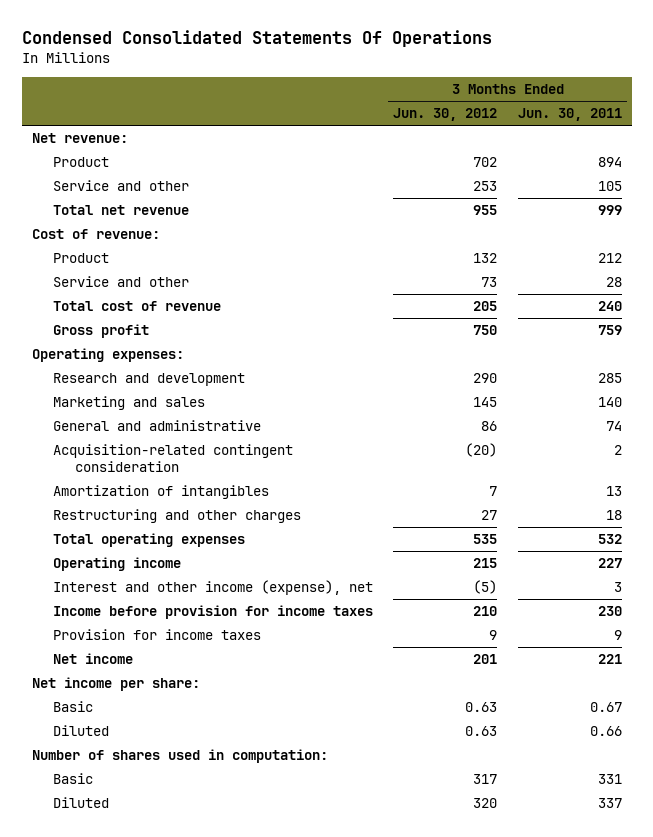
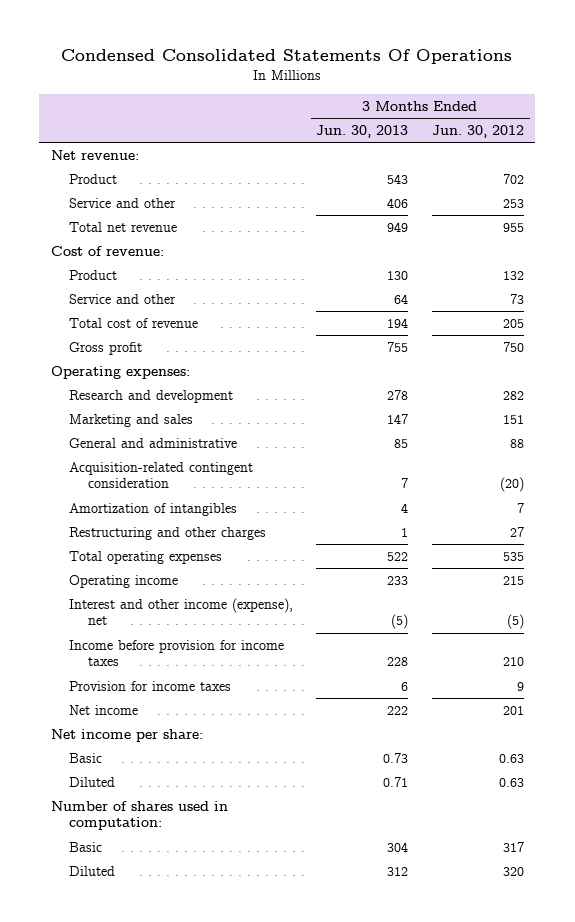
[517,108,622,122] Jun. 30, 2011 -> none
none -> [316,125,409,139] Jun. 30, 2013
[473,373,498,384] 290 -> [502,390,524,400] 282
[473,397,498,408] 145 -> [502,414,524,424] 151
[481,421,498,432] 86 -> [509,438,524,448] 88

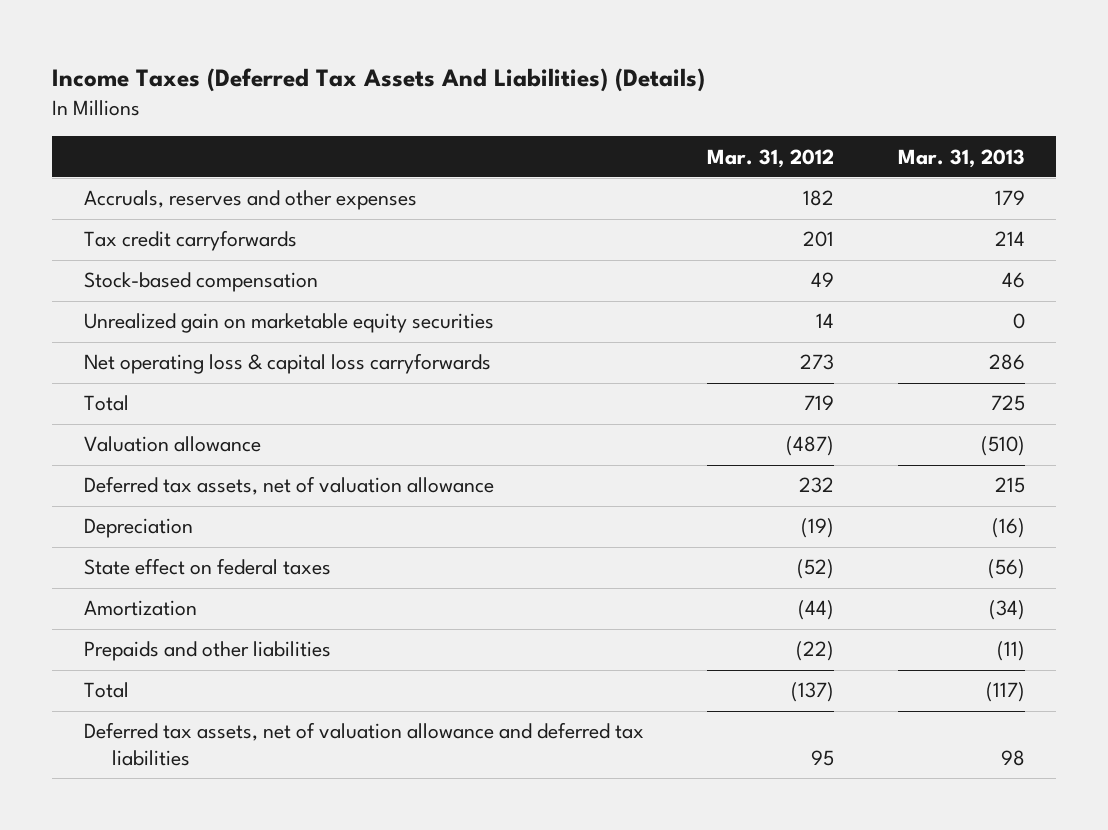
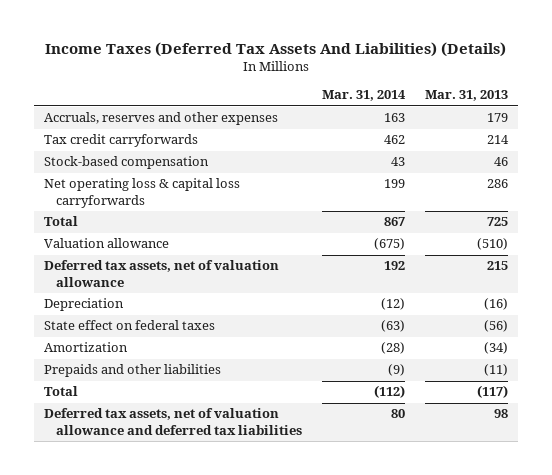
[707,148,835,168] Mar. 31, 2012 -> none
none -> [322,90,407,102] Mar. 31, 2014
[83,313,494,334] Unrealized gain on marketable equity securities -> none

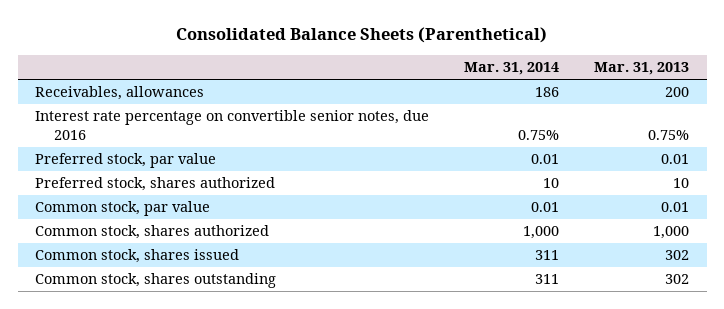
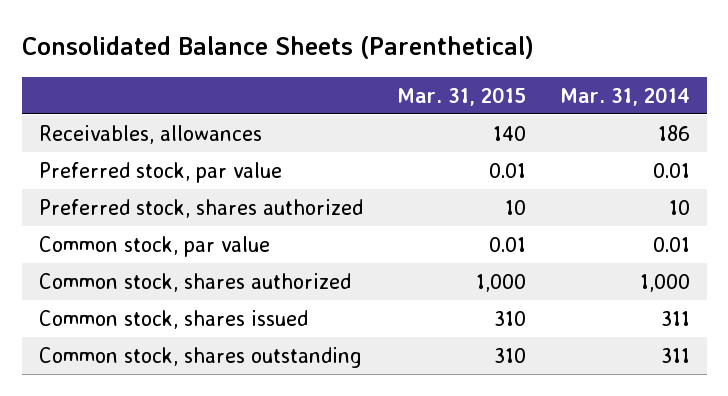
[594,62,690,76] Mar. 31, 2013 -> none
none -> [396,86,526,106] Mar. 31, 2015
[35,110,430,140] Interest rate percentage on convertible senior notes, due 2016 -> none

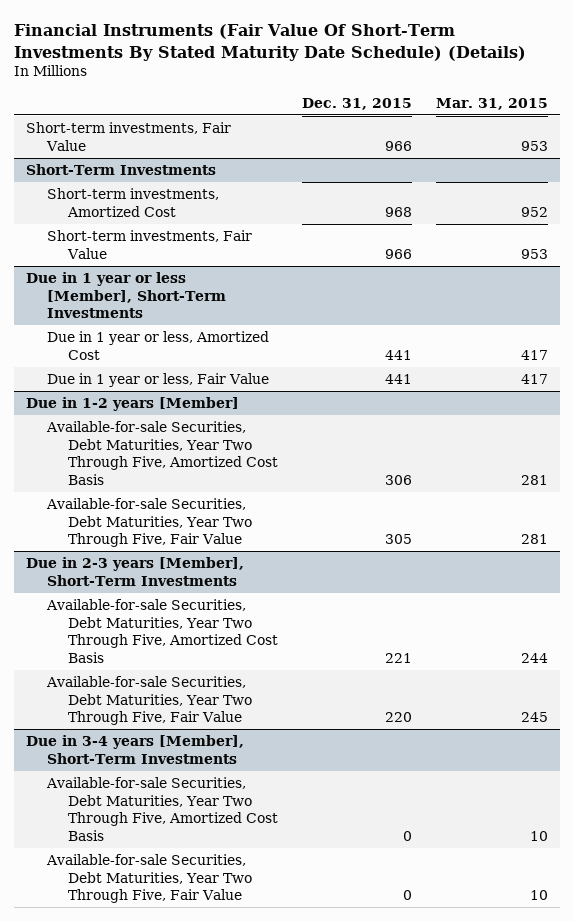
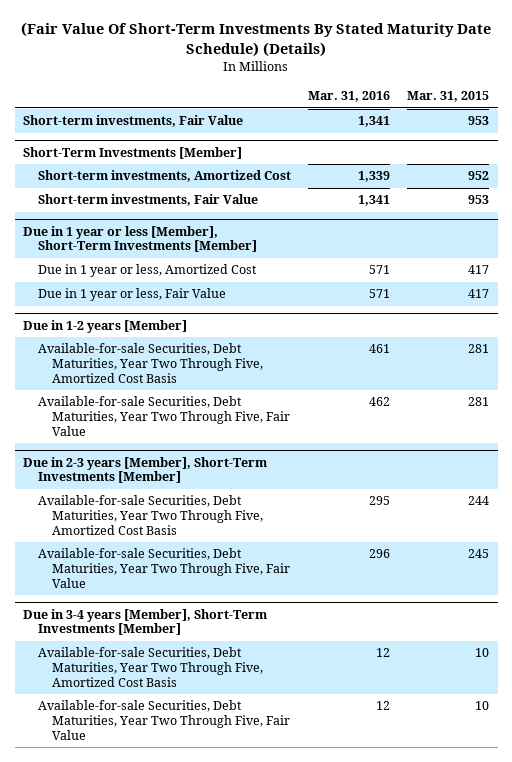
[14,24,527,61] Financial Instruments (Fair Value Of Short-Term Investments By Stated Maturity Date Schedule) (Details) -> [21,22,492,58] (Fair Value Of Short-Term Investments By Stated Maturity Date Schedule) (Details)
[301,97,412,110] Dec. 31, 2015 -> none
none -> [307,91,390,103] Mar. 31, 2016
[26,164,217,176] Short-Term Investments -> [23,146,243,159] Short-Term Investments [Member]
[26,272,227,319] Due in 1 year or less [Member], Short-Term Investments -> [23,225,257,253] Due in 1 year or less [Member], Short-Term Investments [Member]
[26,557,245,586] Due in 2-3 years [Member], Short-Term Investments -> [23,456,268,484] Due in 2-3 years [Member], Short-Term Investments [Member]
[26,735,245,764] Due in 3-4 years [Member], Short-Term Investments -> [23,608,268,636] Due in 3-4 years [Member], Short-Term Investments [Member]

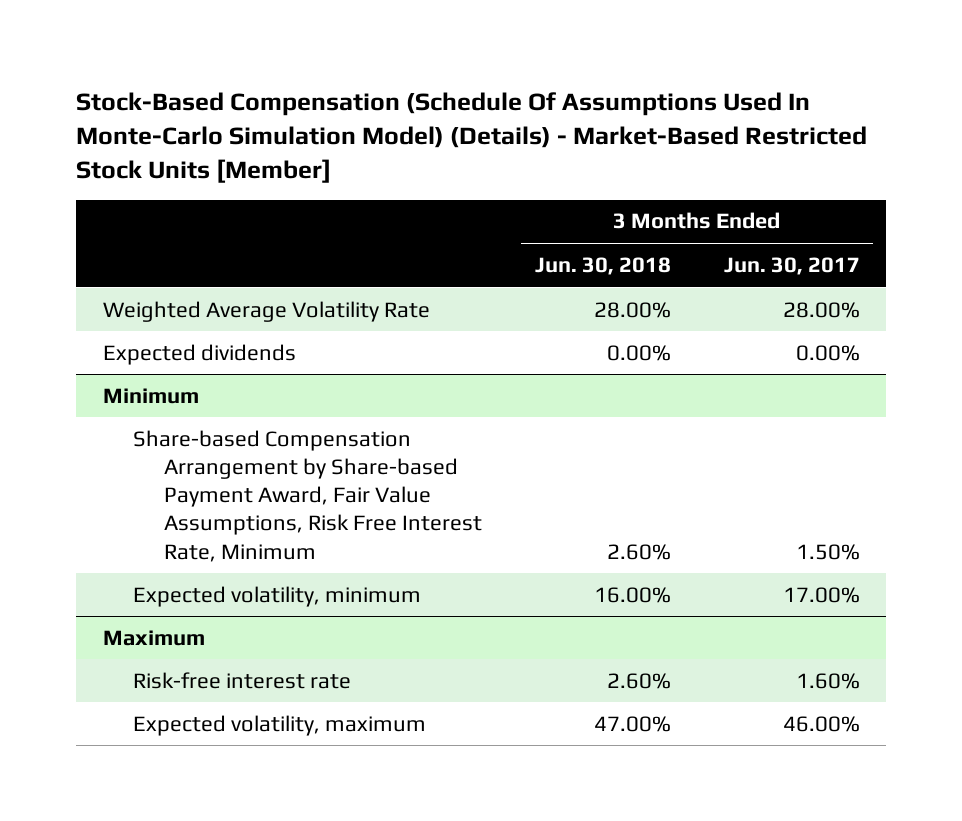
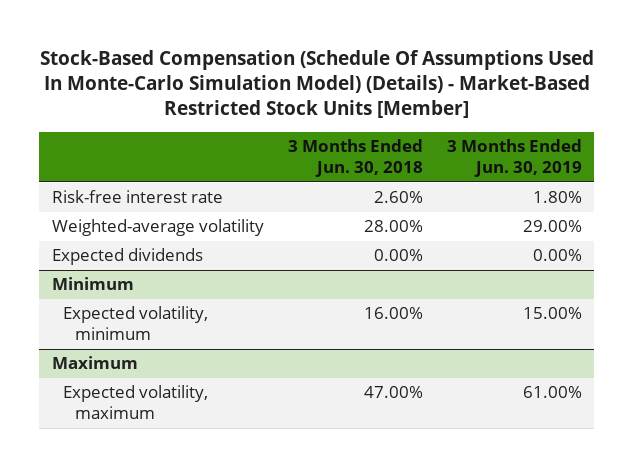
[723,256,860,275] Jun. 30, 2017 -> none
none -> [447,138,583,177] 3 Months Ended Jun. 30, 2019
none -> [51,190,223,204] Risk-free interest rate
[102,300,430,322] Weighted Average Volatility Rate -> [51,219,264,237] Weighted-average volatility
[133,429,482,562] Share-based Compensation Arrangement by Share-based Payment Award, Fair Value Assumptions, Risk Free Interest Rate, Minimum -> none
[133,671,352,689] Risk-free interest rate -> none

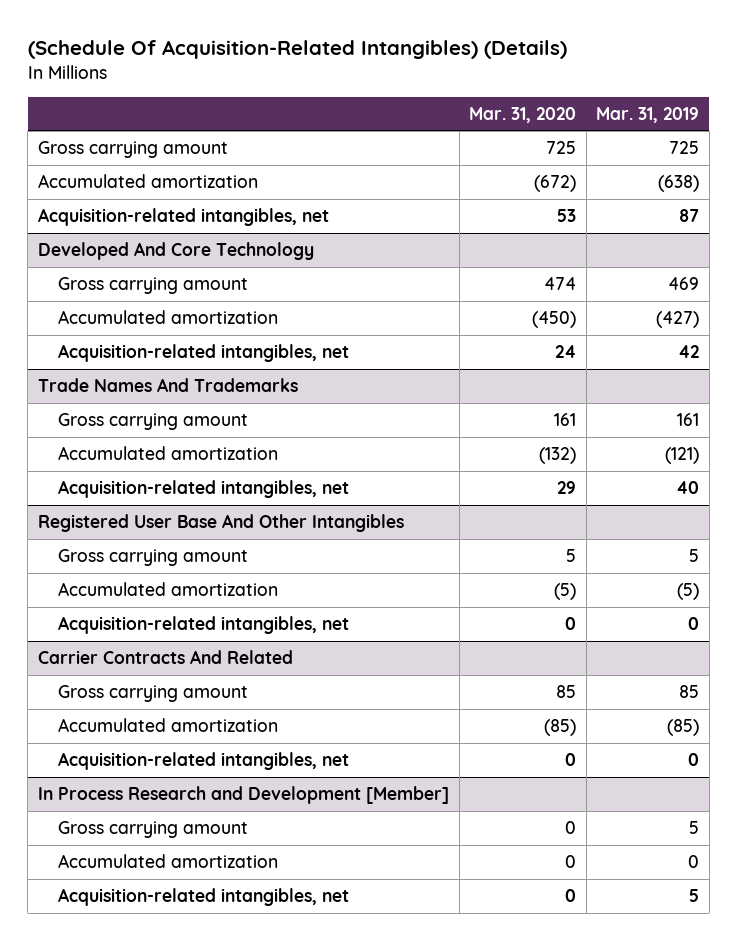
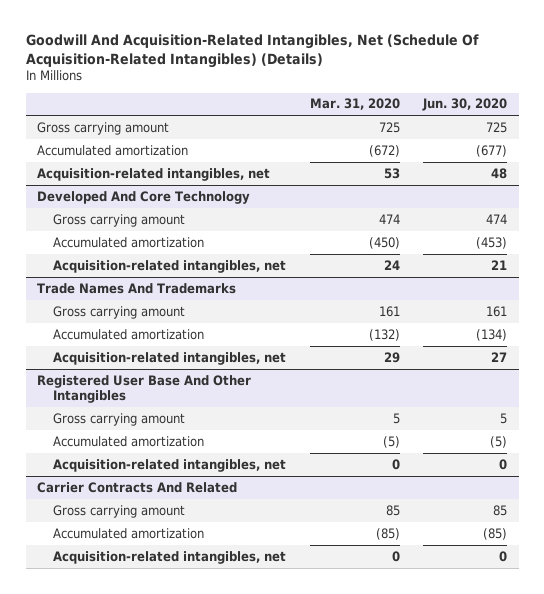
[27,40,567,60] (Schedule Of Acquisition-Related Intangibles) (Details) -> [25,33,479,68] Goodwill And Acquisition-Related Intangibles, Net (Schedule Of Acquisition-Related Intangibles) (Details)
[596,107,700,124] Mar. 31, 2019 -> none
none -> [422,98,508,112] Jun. 30, 2020
[38,786,450,805] In Process Research and Development [Member] -> none
[57,821,248,839] Gross carrying amount -> none
[57,854,278,869] Accumulated amortization -> none
[57,888,349,907] Acquisition-related intangibles, net -> none

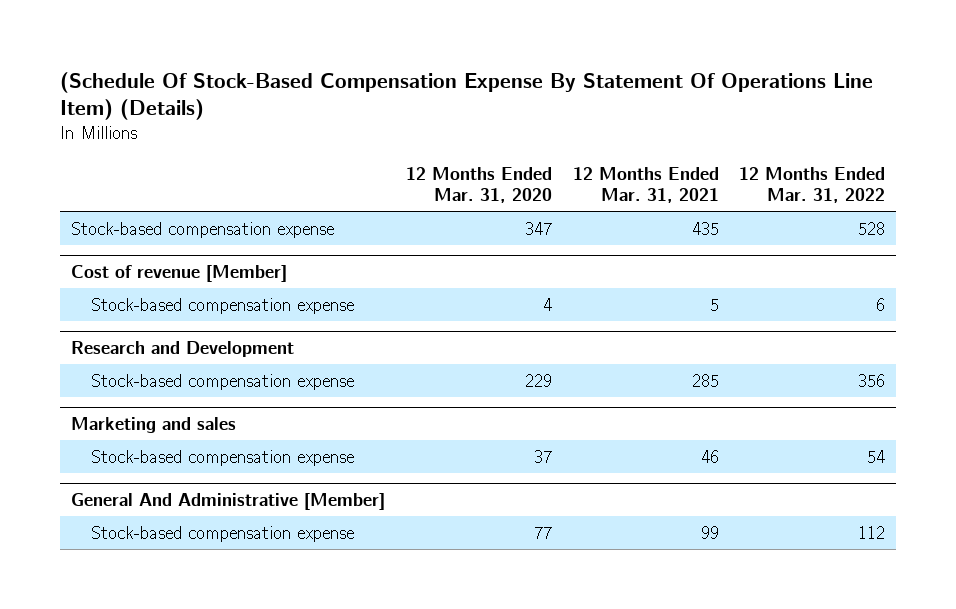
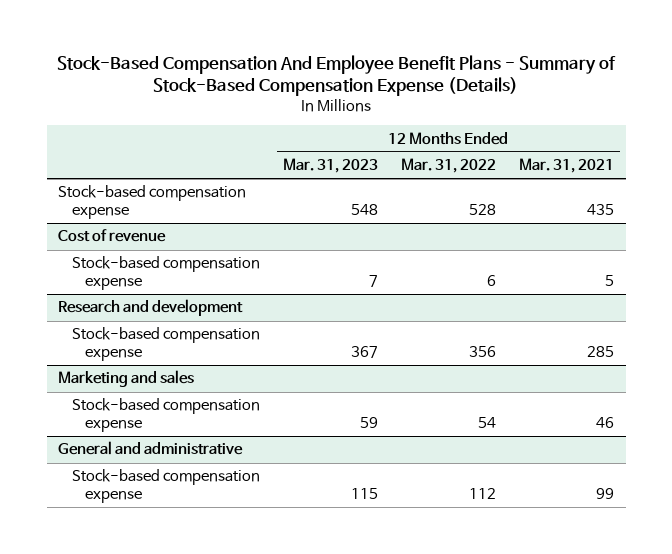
[60,71,874,121] (Schedule Of Stock-Based Compensation Expense By Statement Of Operations Line Item) (Details) -> [57,54,617,97] Stock-Based Compensation And Employee Benefit Plans - Summary of Stock-Based Compensation Expense (Details)
[405,166,552,203] 12 Months Ended Mar. 31, 2020 -> none
none -> [282,158,378,174] Mar. 31, 2023
[70,265,287,283] Cost of revenue [Member] -> [58,229,167,243] Cost of revenue
[70,341,294,358] Research and Development -> [58,299,244,317] Research and development
[70,493,385,511] General And Administrative [Member] -> [58,441,244,456] General and administrative

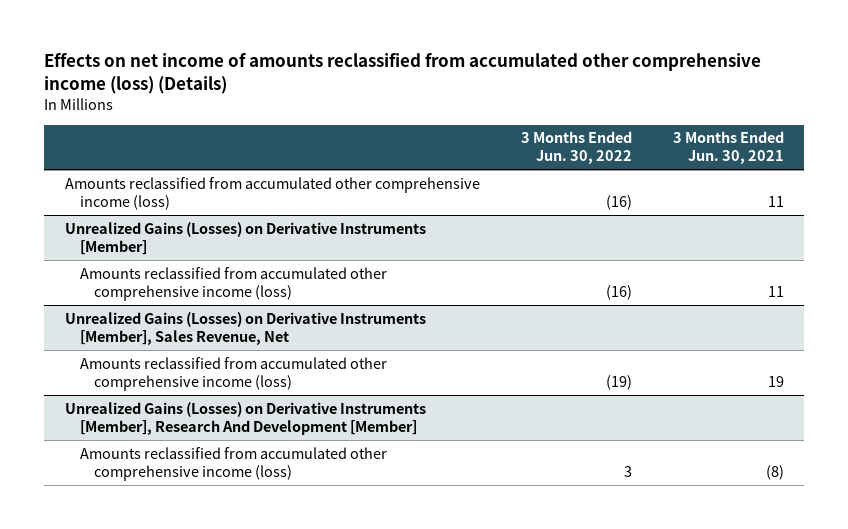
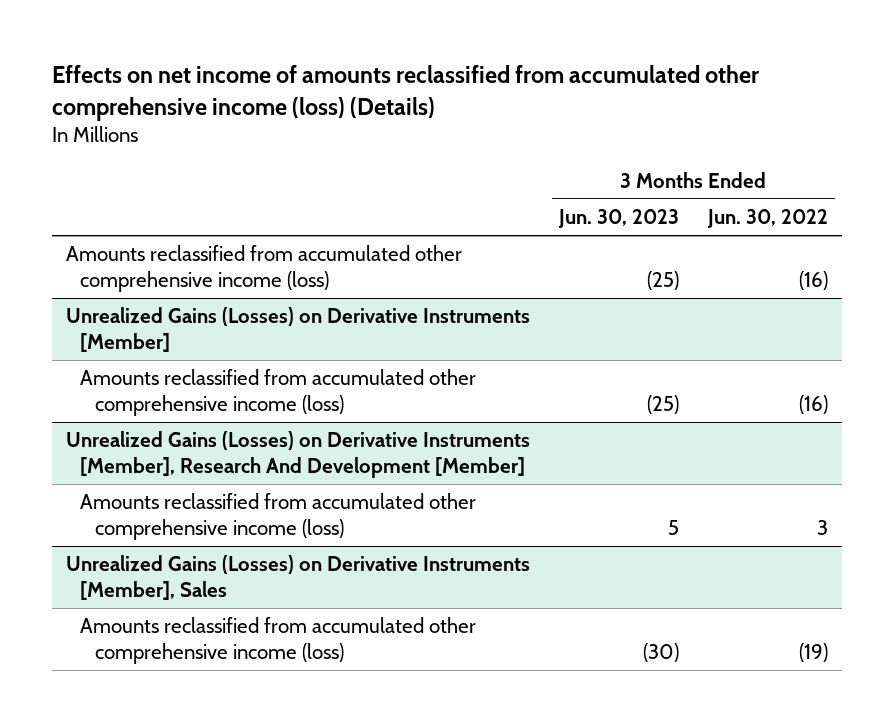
[672,131,784,165] 3 Months Ended Jun. 30, 2021 -> none
none -> [557,209,679,229] Jun. 30, 2023
[64,311,426,345] Unrealized Gains (Losses) on Derivative Instruments [Member], Sales Revenue, Net -> none
[79,356,387,391] Amounts reclassified from accumulated other comprehensive income (loss) -> none
none -> [65,555,530,601] Unrealized Gains (Losses) on Derivative Instruments [Member], Sales
none -> [80,617,477,665] Amounts reclassified from accumulated other comprehensive income (loss)

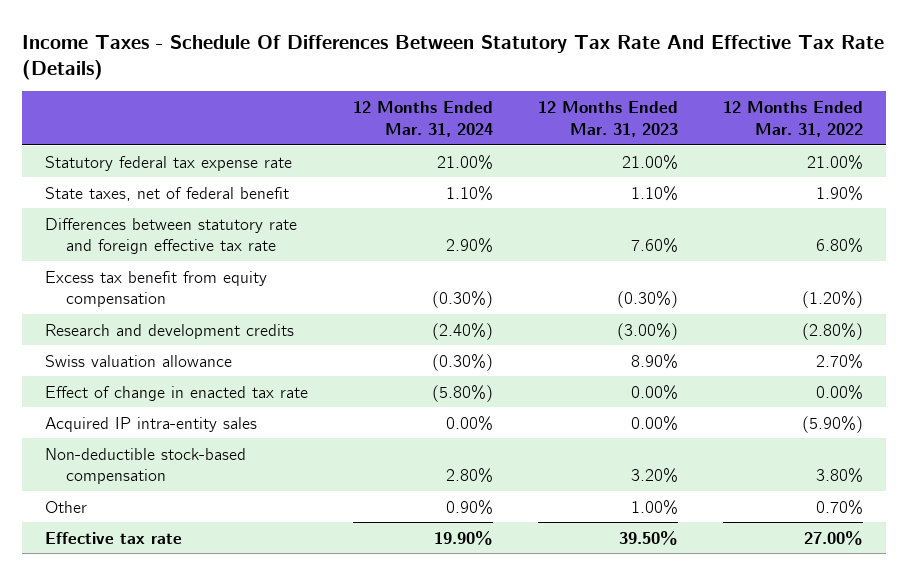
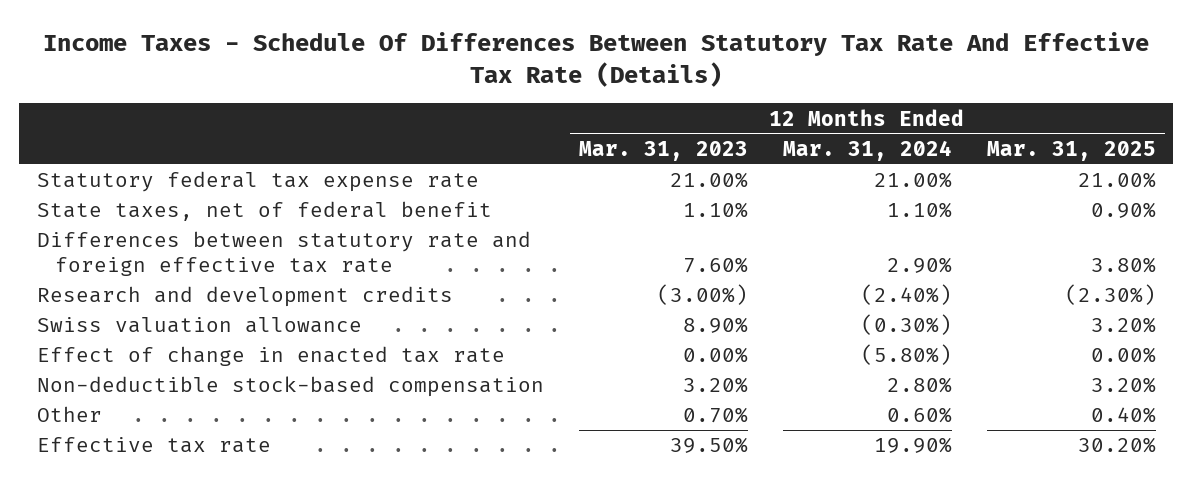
[723,101,864,137] 12 Months Ended Mar. 31, 2022 -> none
none -> [986,140,1156,161] Mar. 31, 2025
[44,270,267,308] Excess tax benefit from equity compensation -> none
[44,416,257,432] Acquired IP intra-entity sales -> none
[446,499,494,515] 0.90% -> [886,407,952,424] 0.60%
[631,499,679,515] 1.00% -> [682,407,748,424] 0.70%

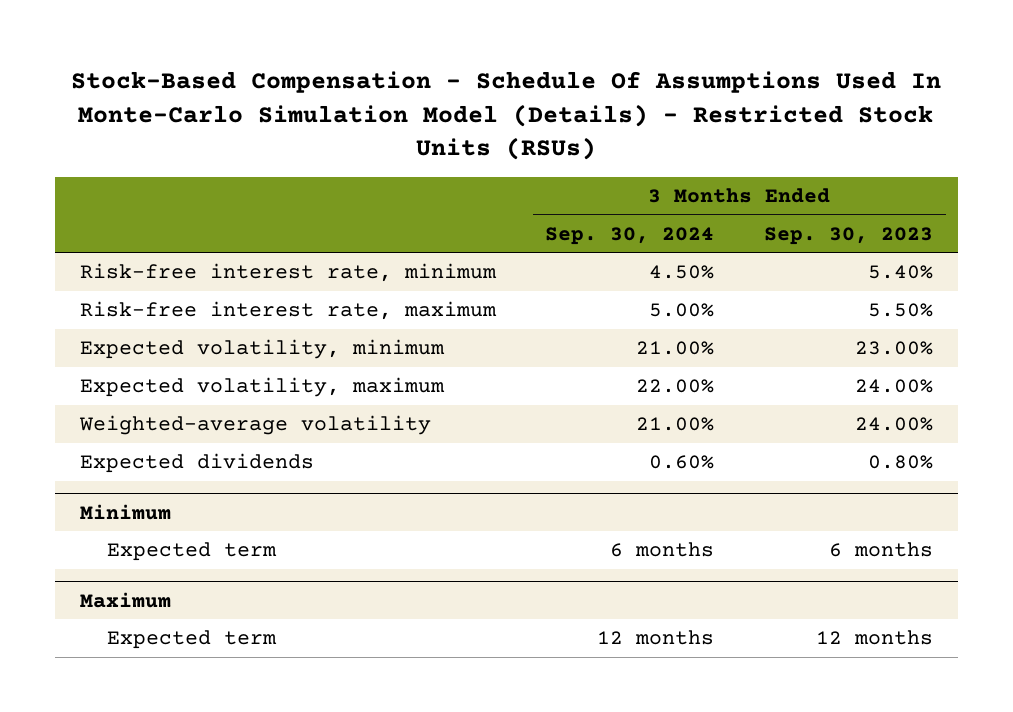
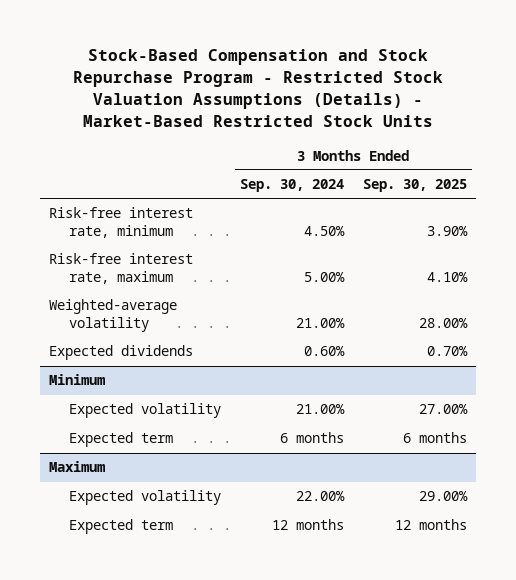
[71,71,942,161] Stock-Based Compensation - Schedule Of Assumptions Used In Monte-Carlo Simulation Model (Details) - Restricted Stock Units (RSUs) -> [72,49,443,128] Stock-Based Compensation and Stock Repurchase Program - Restricted Stock Valuation Assumptions (Details) - Market-Based Restricted Stock Units
[764,226,934,245] Sep. 30, 2023 -> none
none -> [362,179,467,193] Sep. 30, 2025
[79,339,445,360] Expected volatility, minimum -> none
[79,377,445,398] Expected volatility, maximum -> none
none -> [69,403,222,419] Expected volatility
none -> [69,490,222,506] Expected volatility

